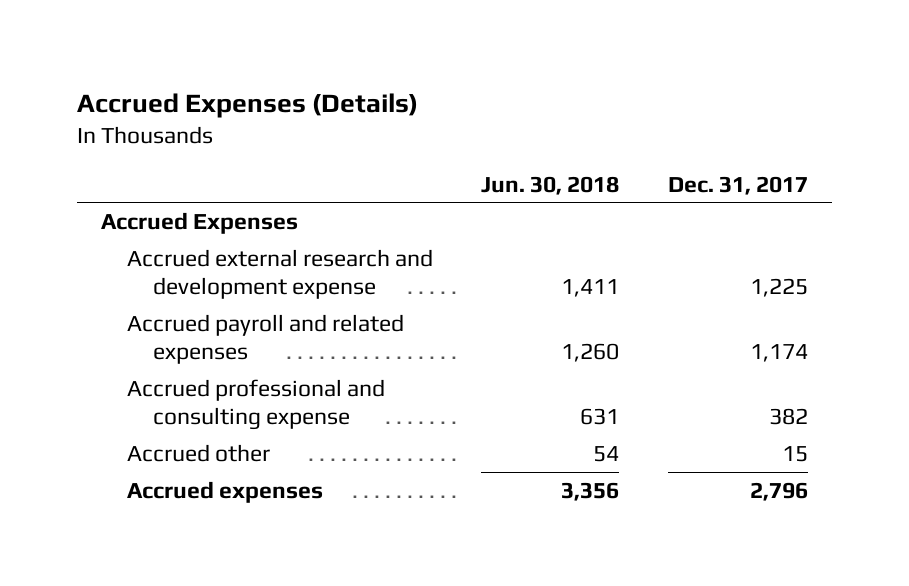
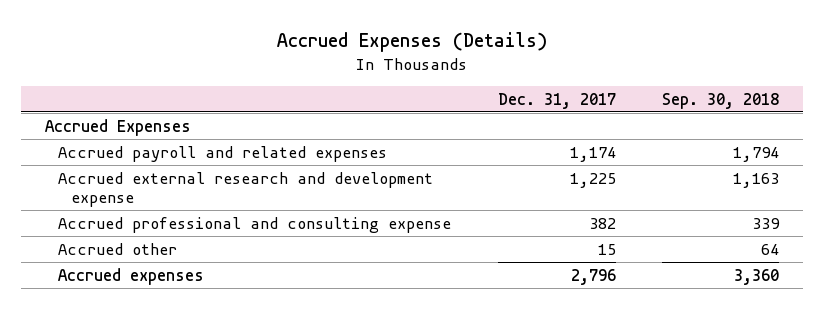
[481,175,620,195] Jun. 30, 2018 -> none
none -> [662,92,780,109] Sep. 30, 2018
[126,248,433,299] Accrued external research and development expense -> [57,171,433,208] Accrued external research and development expense

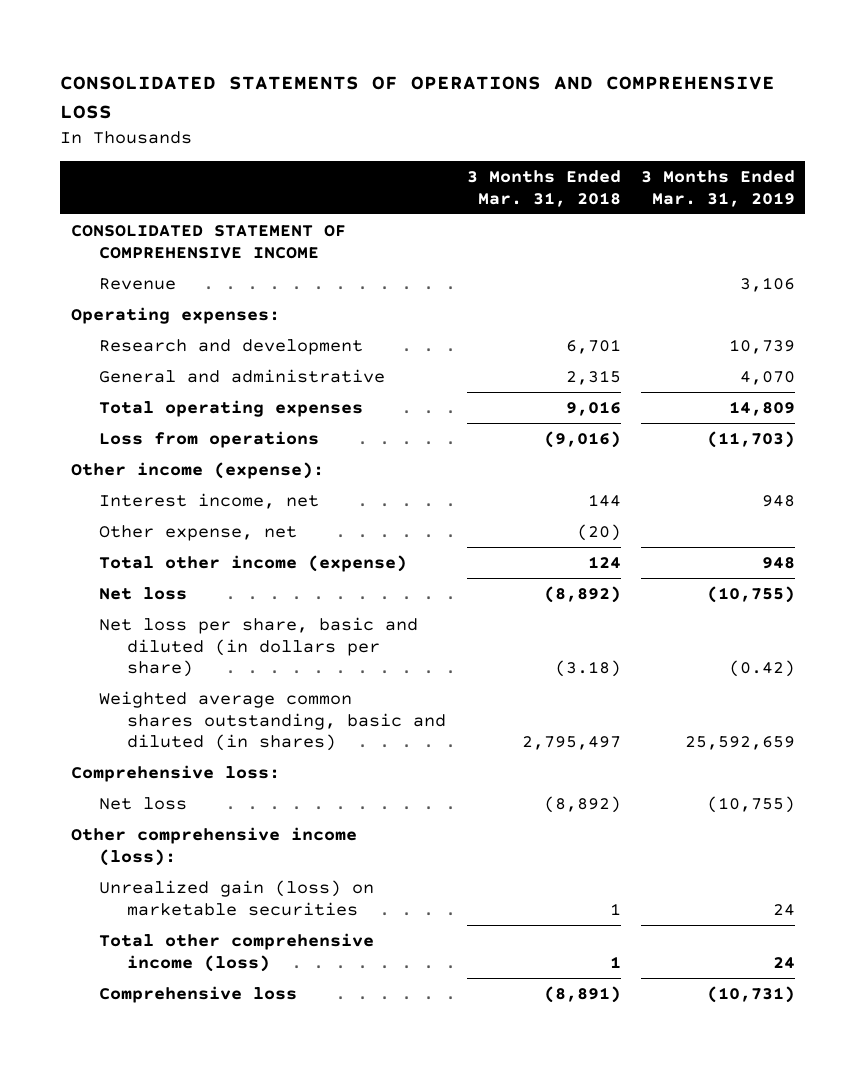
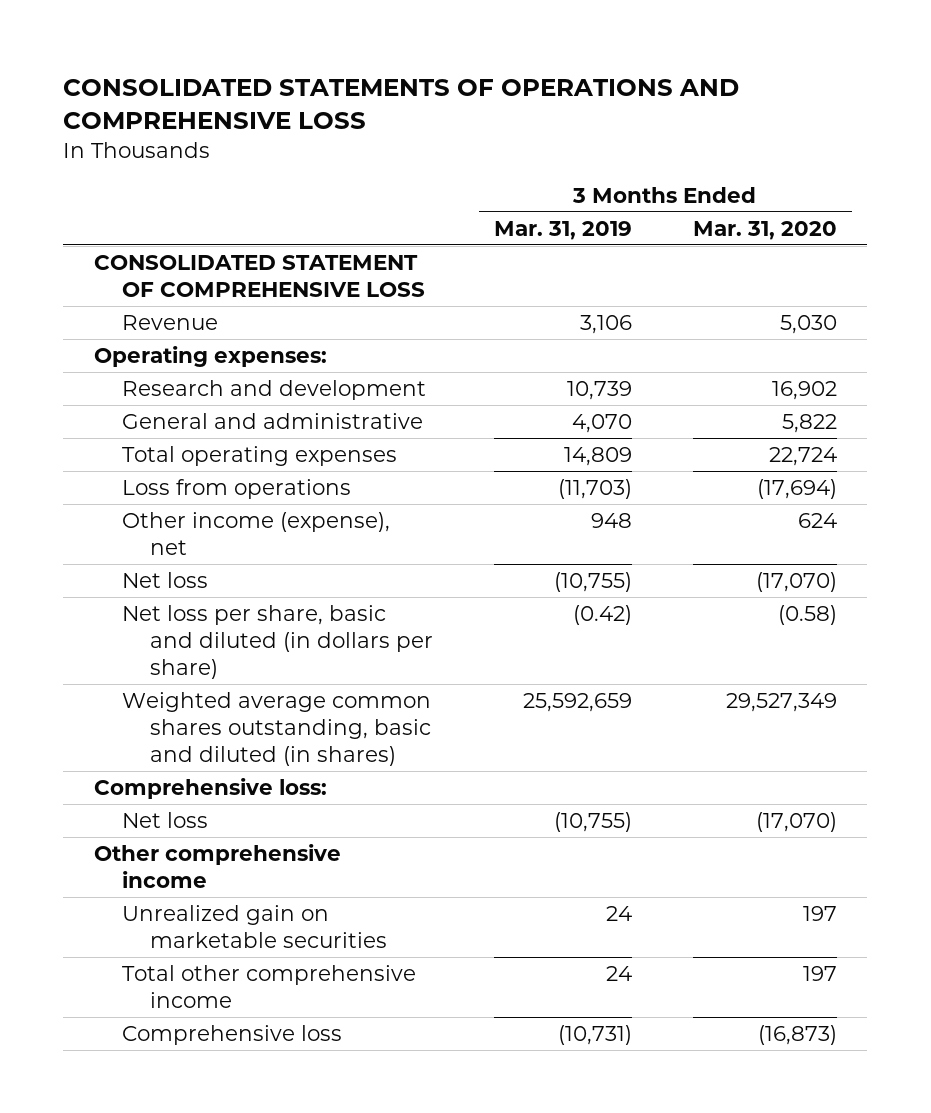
[466,170,621,207] 3 Months Ended Mar. 31, 2018 -> none
none -> [692,220,837,240] Mar. 31, 2020
[70,225,346,259] CONSOLIDATED STATEMENT OF COMPREHENSIVE INCOME -> [93,254,425,297] CONSOLIDATED STATEMENT OF COMPREHENSIVE LOSS
[70,462,324,480] Other income (expense): -> none
[98,493,319,510] Interest income, net -> none
[98,525,297,542] Other expense, net -> none
[98,555,407,573] Total other income (expense) -> [121,511,390,555] Other income (expense), net
[70,827,357,866] Other comprehensive income (loss): -> [93,843,341,888] Other comprehensive income
[98,880,374,916] Unrealized gain (loss) on marketable securities -> [121,904,387,948] Unrealized gain on marketable securities
[98,933,374,972] Total other comprehensive income (loss) -> [121,964,416,1008] Total other comprehensive income

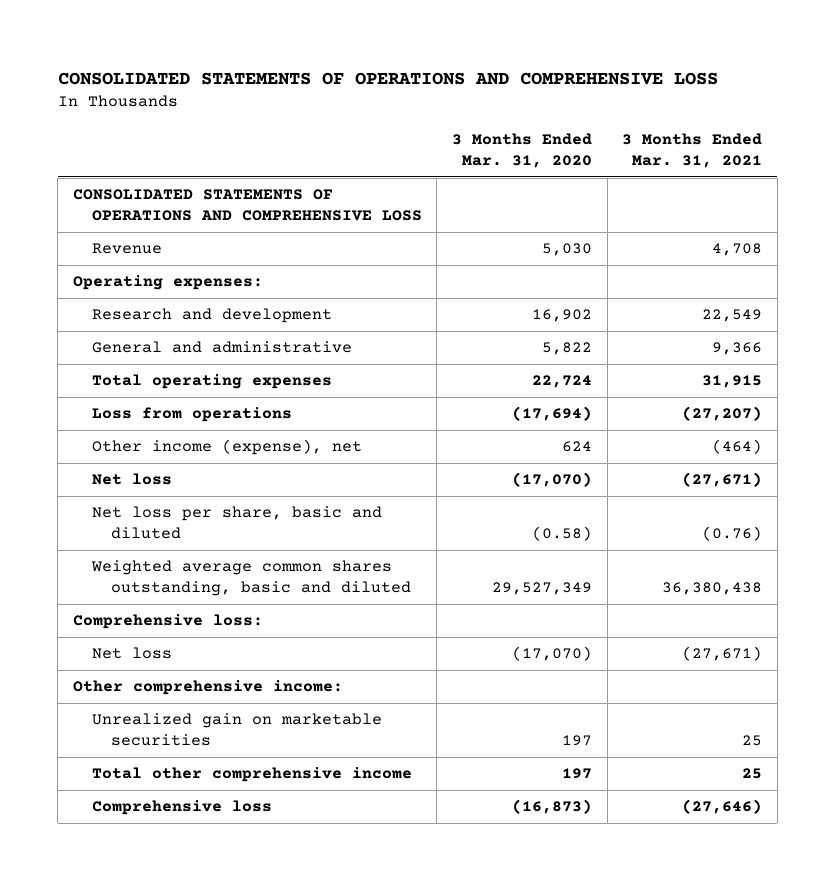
[493,220,632,240] Mar. 31, 2019 -> none
none -> [622,133,763,169] 3 Months Ended Mar. 31, 2021
[93,254,425,297] CONSOLIDATED STATEMENT OF COMPREHENSIVE LOSS -> [72,189,422,222] CONSOLIDATED STATEMENTS OF OPERATIONS AND COMPREHENSIVE LOSS
[121,604,433,679] Net loss per share, basic and diluted (in dollars per share) -> [91,506,382,540] Net loss per share, basic and diluted
[121,691,431,766] Weighted average common shares outstanding, basic and diluted (in shares) -> [90,560,412,597] Weighted average common shares outstanding, basic and diluted
[93,843,341,888] Other comprehensive income -> [72,680,343,696] Other comprehensive income:

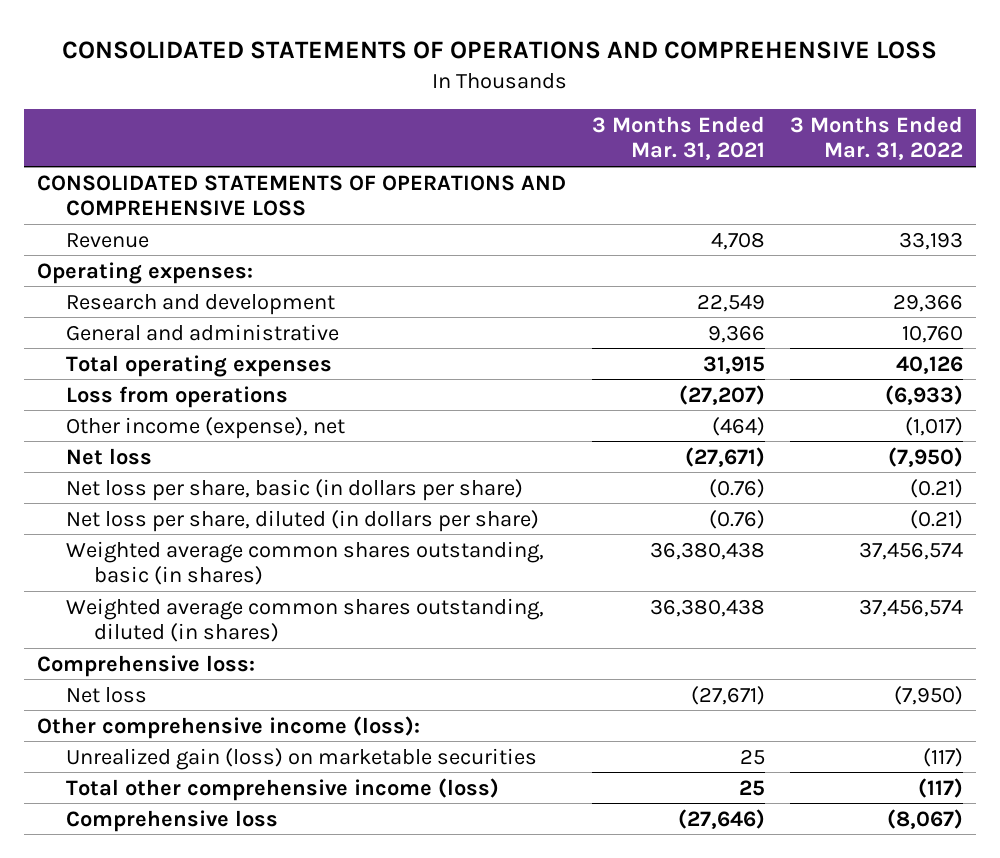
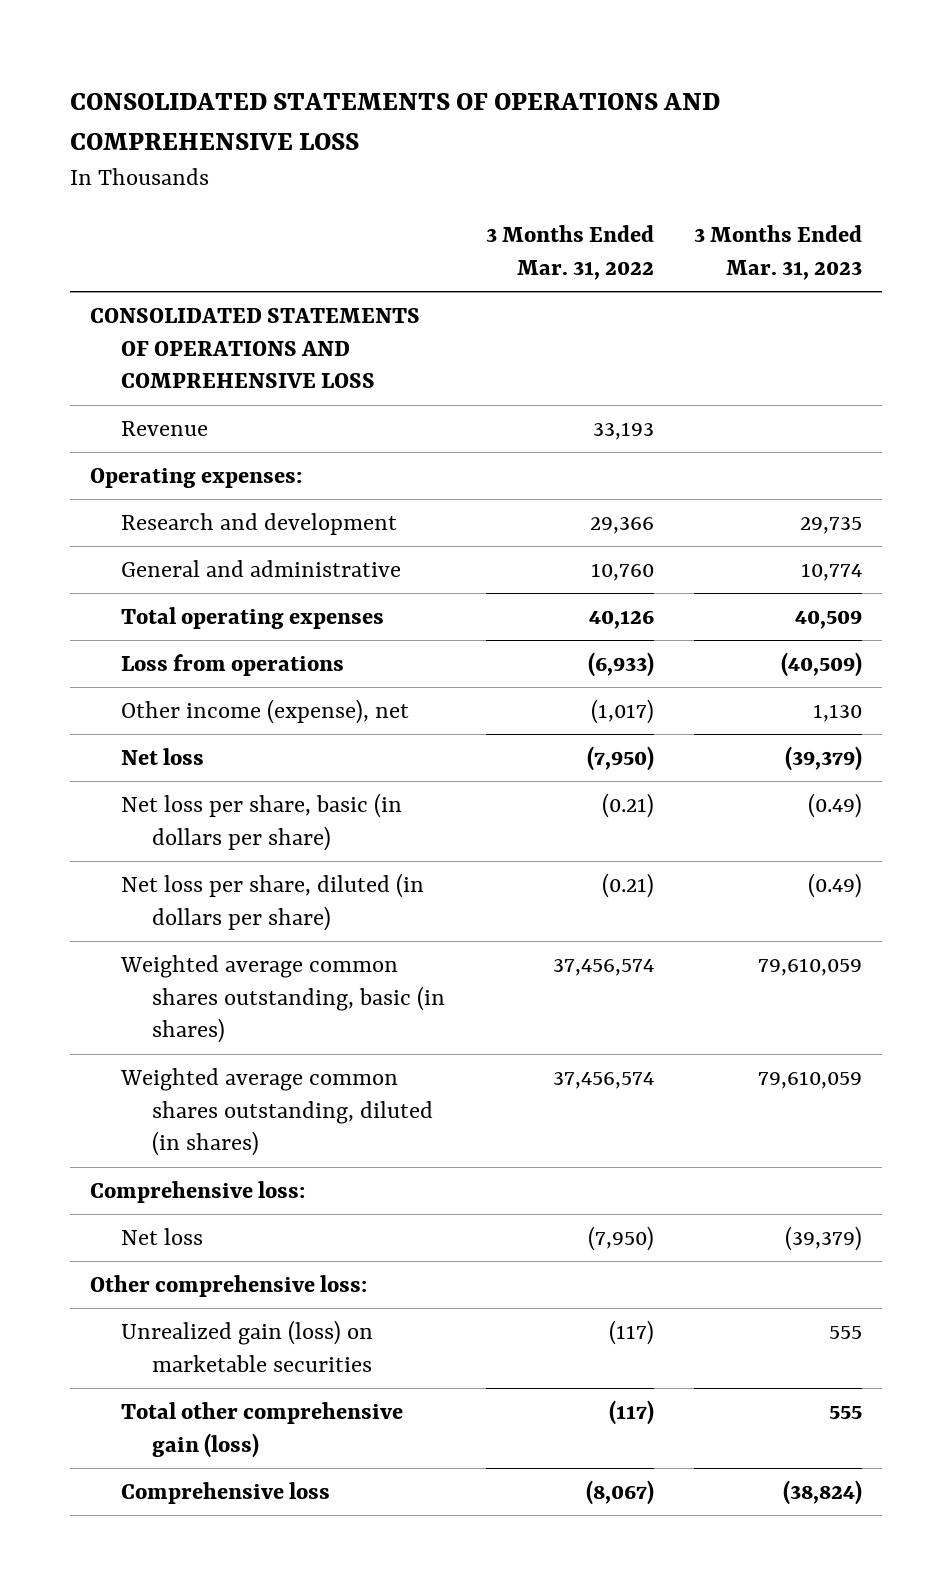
[591,115,765,161] 3 Months Ended Mar. 31, 2021 -> none
none -> [693,225,862,281] 3 Months Ended Mar. 31, 2023
[37,715,421,739] Other comprehensive income (loss): -> [89,1275,367,1298] Other comprehensive loss:
[65,777,499,801] Total other comprehensive income (loss) -> [121,1402,404,1458] Total other comprehensive gain (loss)

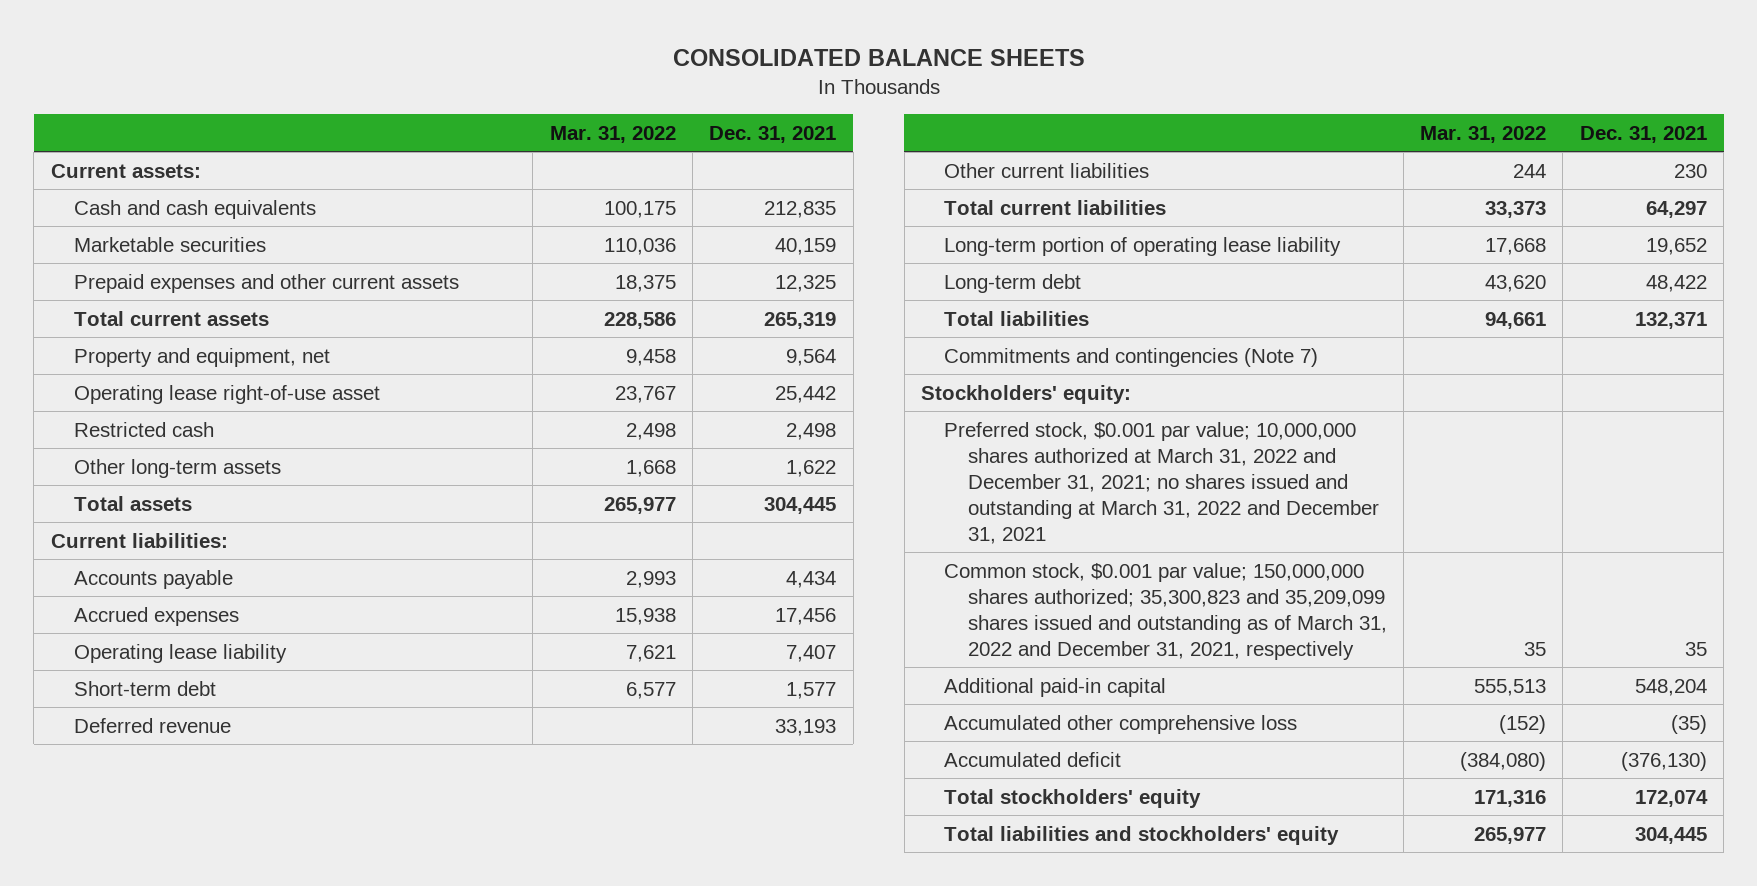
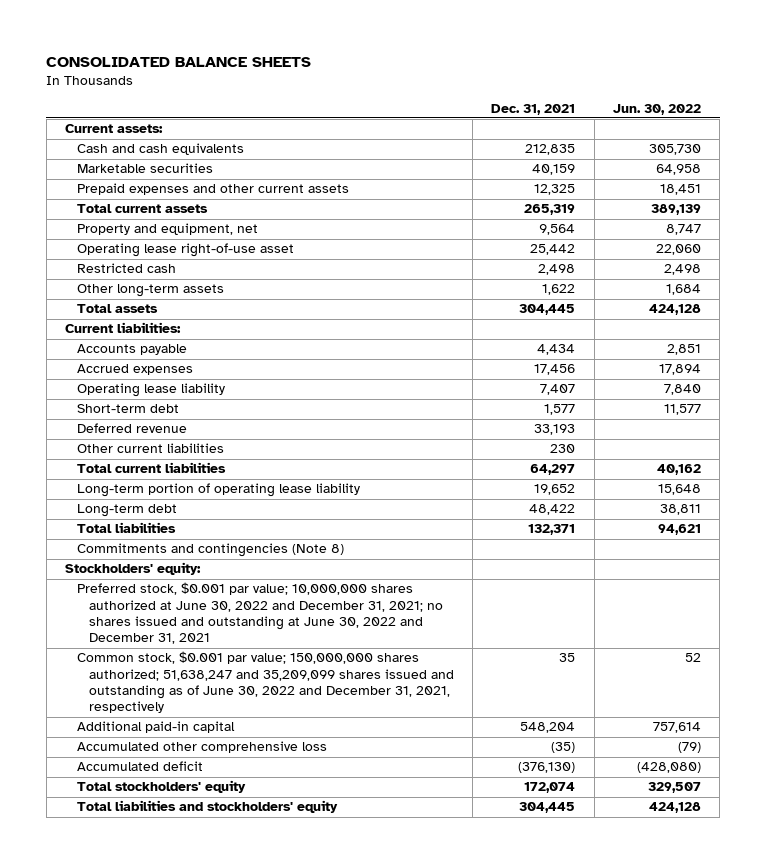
[549,125,676,143] Mar. 31, 2022 -> none
none -> [612,103,701,115] Jun. 30, 2022
[944,347,1319,367] Commitments and contingencies (Note 7) -> [76,543,344,558] Commitments and contingencies (Note 8)
[944,421,1379,545] Preferred stock, $0.001 par value; 10,000,000 shares authorized at March 31, 2022 and December 31, 2021; no shares issued and outstanding at March 31, 2022 and December 31, 2021 -> [76,582,444,645] Preferred stock, $0.001 par value; 10,000,000 shares authorized at June 30, 2022 and December 31, 2021; no shares issued and outstanding at June 30, 2022 and December 31, 2021
[944,562,1387,660] Common stock, $0.001 par value; 150,000,000 shares authorized; 35,300,823 and 35,209,099 shares issued and outstanding as of March 31, 2022 and December 31, 2021, respectively -> [76,651,455,714] Common stock, $0.001 par value; 150,000,000 shares authorized; 51,638,247 and 35,209,099 shares issued and outstanding as of June 30, 2022 and December 31, 2021, respectively

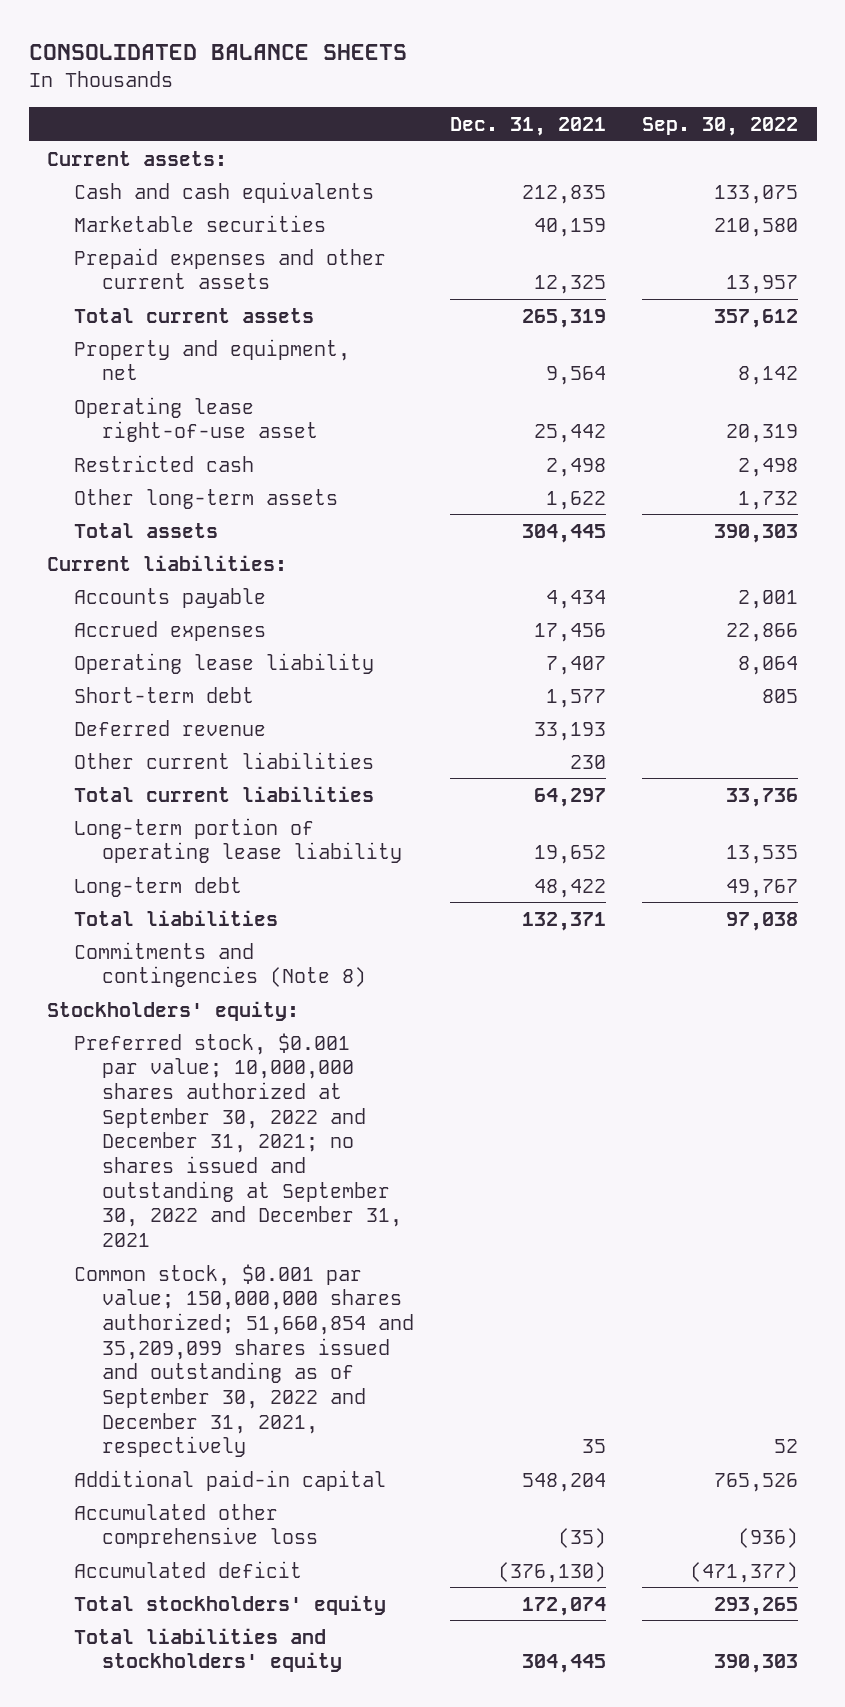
[612,103,701,115] Jun. 30, 2022 -> none
none -> [642,117,799,137] Sep. 30, 2022
[76,582,444,645] Preferred stock, $0.001 par value; 10,000,000 shares authorized at June 30, 2022 and December 31, 2021; no shares issued and outstanding at June 30, 2022 and December 31, 2021 -> [74,1032,402,1248] Preferred stock, $0.001 par value; 10,000,000 shares authorized at September 30, 2022 and December 31, 2021; no shares issued and outstanding at September 30, 2022 and December 31, 2021
[76,651,455,714] Common stock, $0.001 par value; 150,000,000 shares authorized; 51,638,247 and 35,209,099 shares issued and outstanding as of June 30, 2022 and December 31, 2021, respectively -> [74,1263,414,1458] Common stock, $0.001 par value; 150,000,000 shares authorized; 51,660,854 and 35,209,099 shares issued and outstanding as of September 30, 2022 and December 31, 2021, respectively

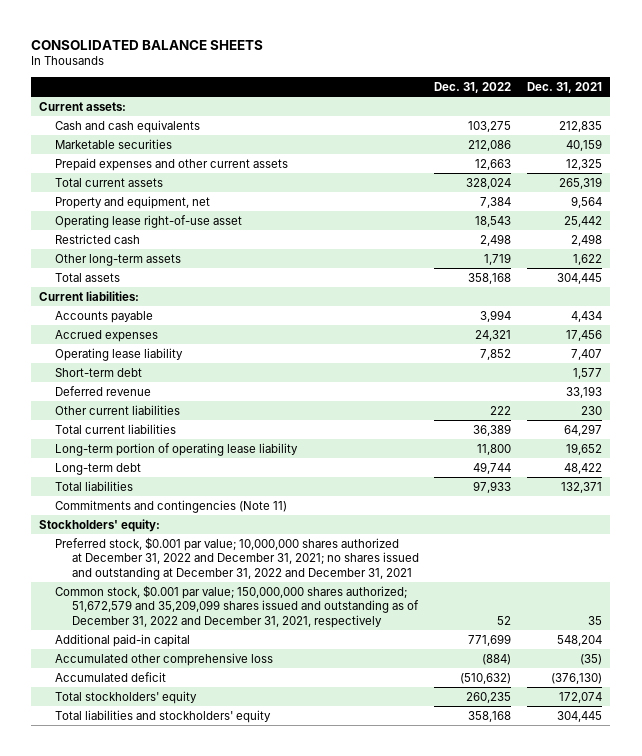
[642,117,799,137] Sep. 30, 2022 -> none
none -> [434,81,512,93] Dec. 31, 2022
[74,941,366,988] Commitments and contingencies (Note 8) -> [55,499,288,513] Commitments and contingencies (Note 11)
[74,1032,402,1248] Preferred stock, $0.001 par value; 10,000,000 shares authorized at September 30, 2022 and December 31, 2021; no shares issued and outstanding at September 30, 2022 and December 31, 2021 -> [55,536,419,580] Preferred stock, $0.001 par value; 10,000,000 shares authorized at December 31, 2022 and December 31, 2021; no shares issued and outstanding at December 31, 2022 and December 31, 2021
[74,1263,414,1458] Common stock, $0.001 par value; 150,000,000 shares authorized; 51,660,854 and 35,209,099 shares issued and outstanding as of September 30, 2022 and December 31, 2021, respectively -> [55,584,419,628] Common stock, $0.001 par value; 150,000,000 shares authorized; 51,672,579 and 35,209,099 shares issued and outstanding as of December 31, 2022 and December 31, 2021, respectively

